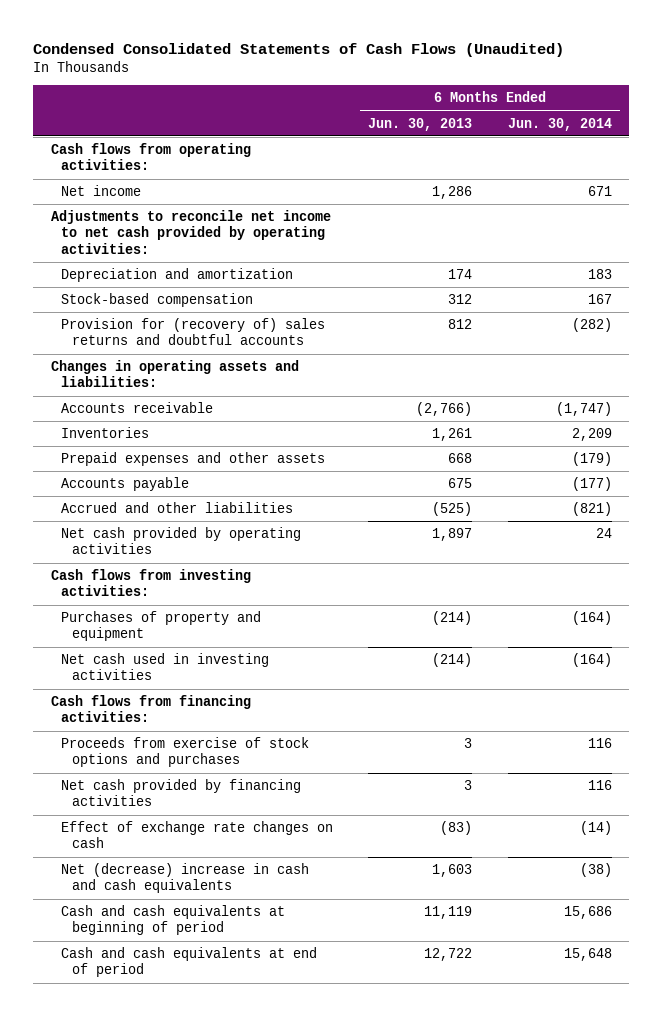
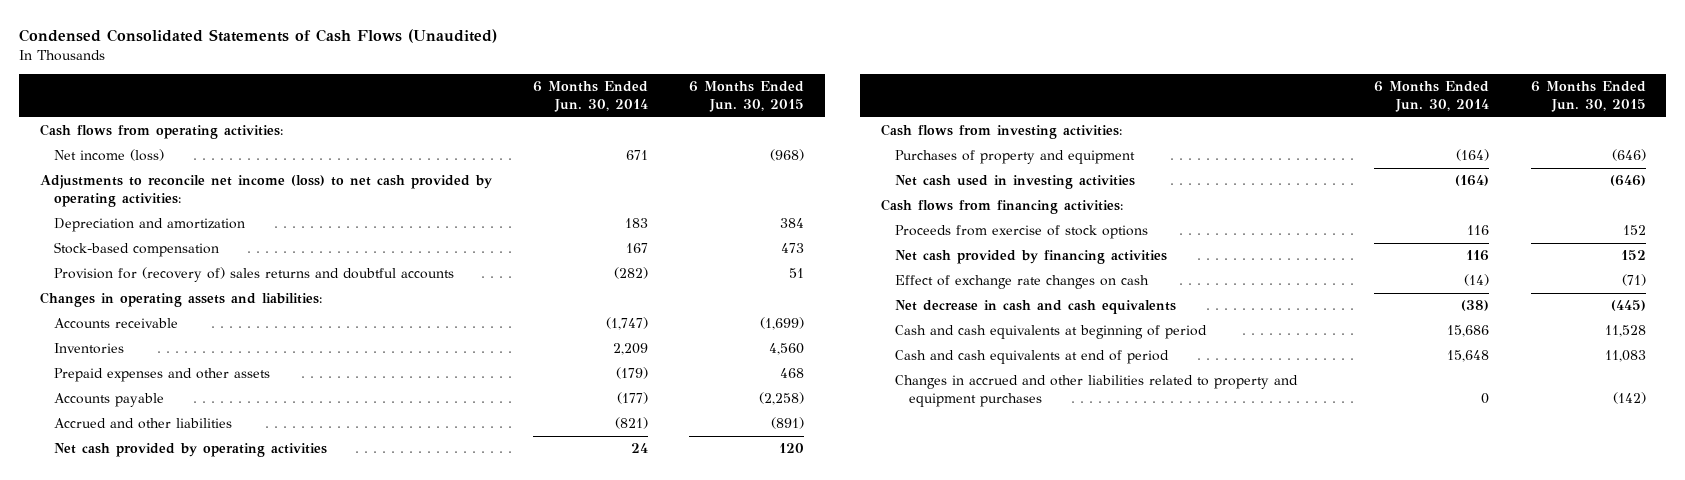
[368,117,473,131] Jun. 30, 2013 -> none
none -> [689,81,805,113] 6 Months Ended Jun. 30, 2015
[61,185,142,197] Net income -> [53,149,164,162] Net income (loss)
[50,210,331,254] Adjustments to reconcile net income to net cash provided by operating activities: -> [39,175,492,208] Adjustments to reconcile net income (loss) to net cash provided by operating activities:
[61,737,310,768] Proceeds from exercise of stock options and purchases -> [895,225,1149,240] Proceeds from exercise of stock options
[61,863,310,894] Net (decrease) increase in cash and cash equivalents -> [895,300,1177,315] Net decrease in cash and cash equivalents
none -> [895,375,1299,408] Changes in accrued and other liabilities related to property and equipment purchases

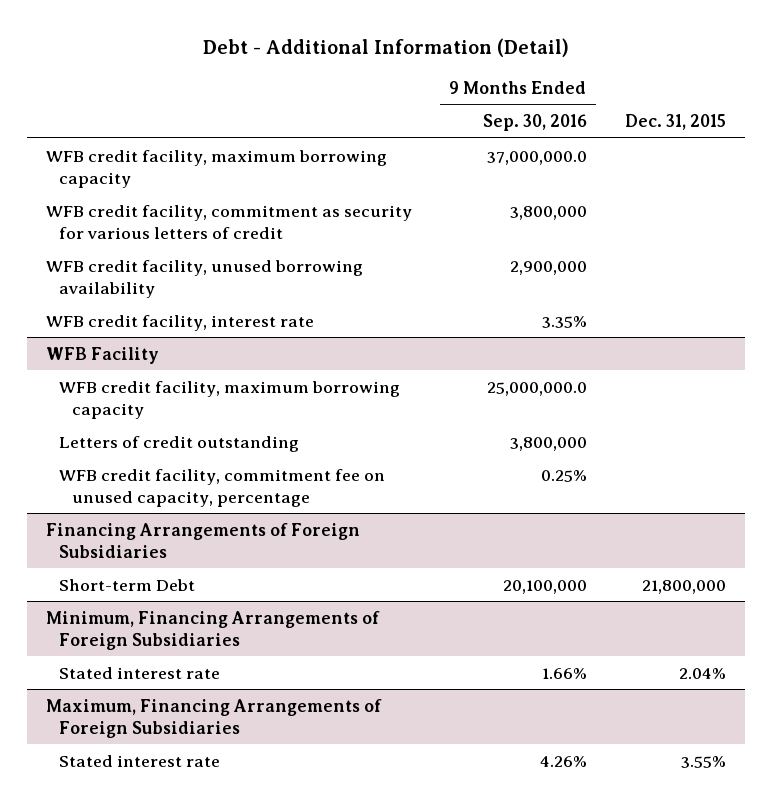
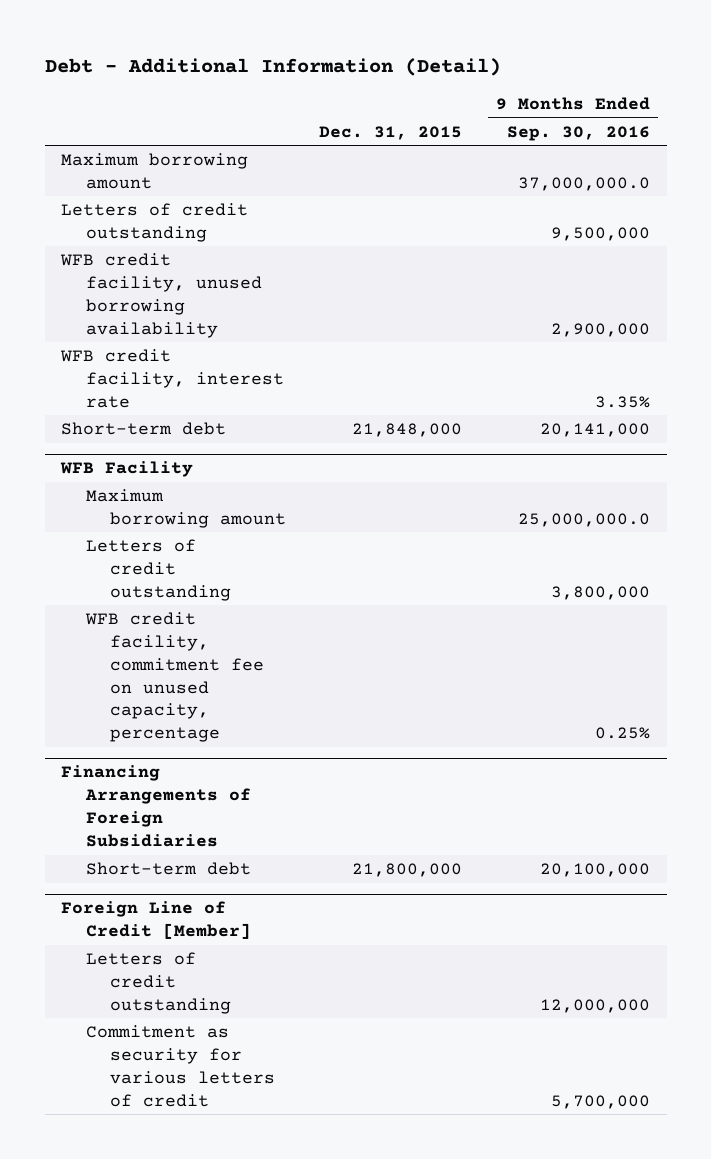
[45,204,412,239] WFB credit facility, commitment as security for various letters of credit -> none
[45,149,387,188] WFB credit facility, maximum borrowing capacity -> [61,152,249,189] Maximum borrowing amount
none -> [61,202,249,242] Letters of credit outstanding
none -> [61,421,227,435] Short-term debt
[59,380,401,419] WFB credit facility, maximum borrowing capacity -> [85,488,287,528] Maximum borrowing amount
[45,610,380,650] Minimum, Financing Arrangements of Foreign Subsidiaries -> none
[59,666,221,679] Stated interest rate -> none
[45,698,382,738] Maximum, Financing Arrangements of Foreign Subsidiaries -> none
[59,754,221,767] Stated interest rate -> none
[59,578,196,591] Short-term Debt -> [85,861,251,875] Short-term debt
none -> [61,901,251,940] Foreign Line of Credit [Member]
none -> [85,951,232,1014] Letters of credit outstanding
none -> [85,1024,276,1107] Commitment as security for various letters of credit

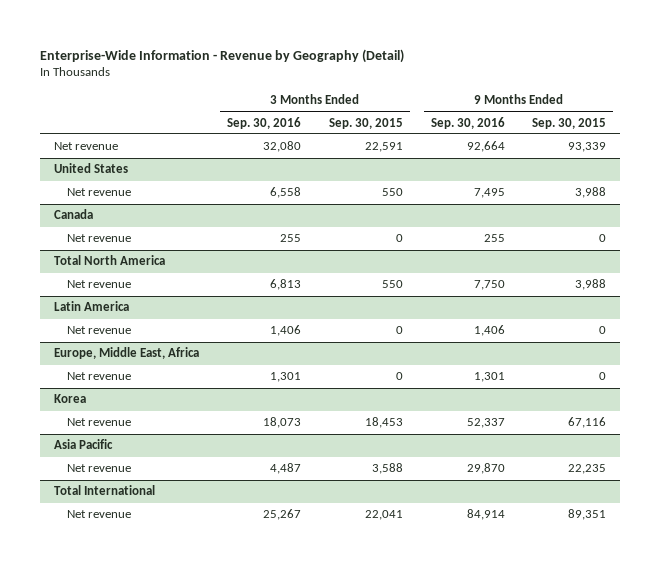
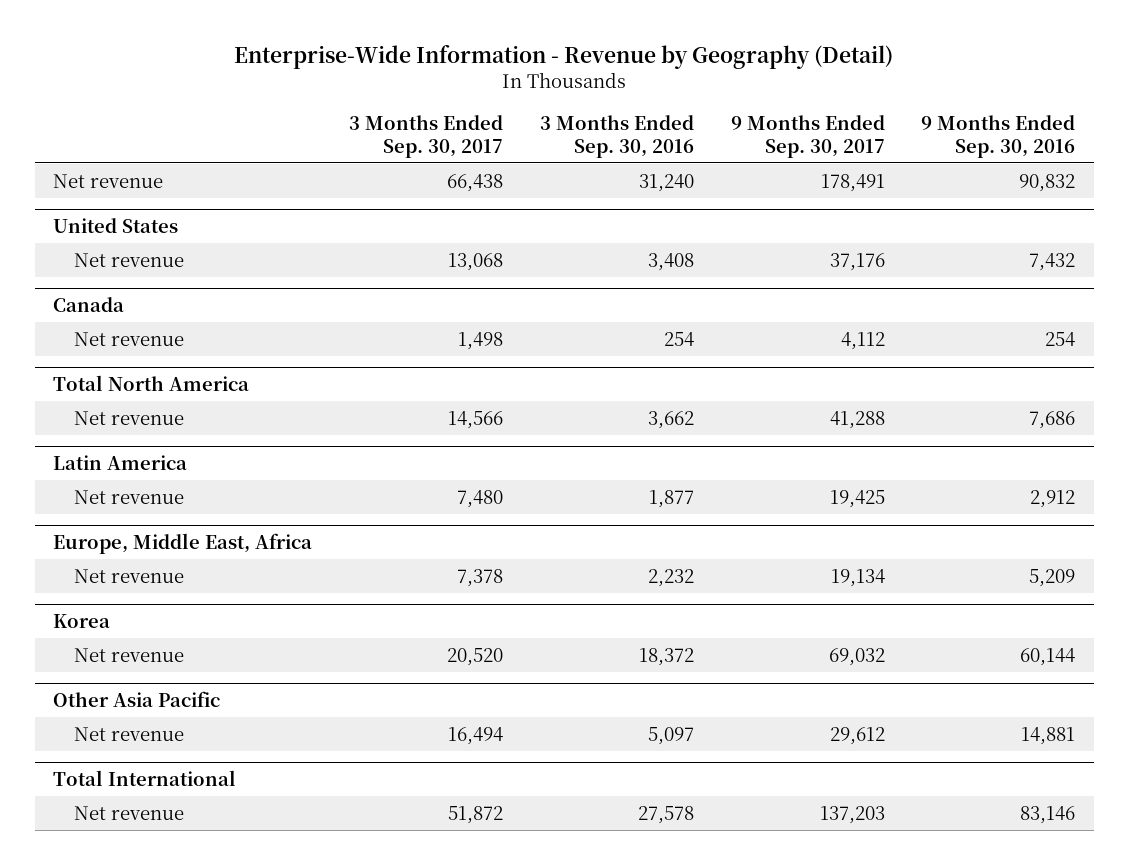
[328,117,403,129] Sep. 30, 2015 -> none
[532,117,607,129] Sep. 30, 2015 -> none
none -> [348,114,503,158] 3 Months Ended Sep. 30, 2017
none -> [730,114,885,158] 9 Months Ended Sep. 30, 2017
[263,141,302,153] 32,080 -> [638,173,694,192] 31,240
[466,141,505,153] 92,664 -> [1019,173,1076,192] 90,832
[270,187,302,199] 6,558 -> [647,252,694,271] 3,408
[473,188,505,199] 7,495 -> [1029,252,1076,271] 7,432
[280,234,302,243] 255 -> [663,331,694,346] 254
[483,234,505,243] 255 -> [1045,331,1076,346] 254
[270,279,302,291] 6,813 -> [647,410,694,429] 3,662
[473,280,505,291] 7,750 -> [1029,410,1076,429] 7,686
[270,325,302,337] 1,406 -> [648,489,694,508] 1,877
[473,325,505,337] 1,406 -> [1030,489,1076,508] 2,912
[270,372,302,383] 1,301 -> [647,568,694,587] 2,232
[473,372,505,383] 1,301 -> [1029,568,1076,587] 5,209
[263,417,302,429] 18,073 -> [638,647,694,666] 18,372
[466,418,505,429] 52,337 -> [1020,647,1076,666] 60,144
[54,439,114,450] Asia Pacific -> [53,690,221,707] Other Asia Pacific
[270,463,302,475] 4,487 -> [647,726,694,745] 5,097
[466,463,505,475] 29,870 -> [1021,726,1076,745] 14,881
[263,509,302,521] 25,267 -> [637,805,694,824] 27,578
[466,509,505,521] 84,914 -> [1020,805,1076,824] 83,146

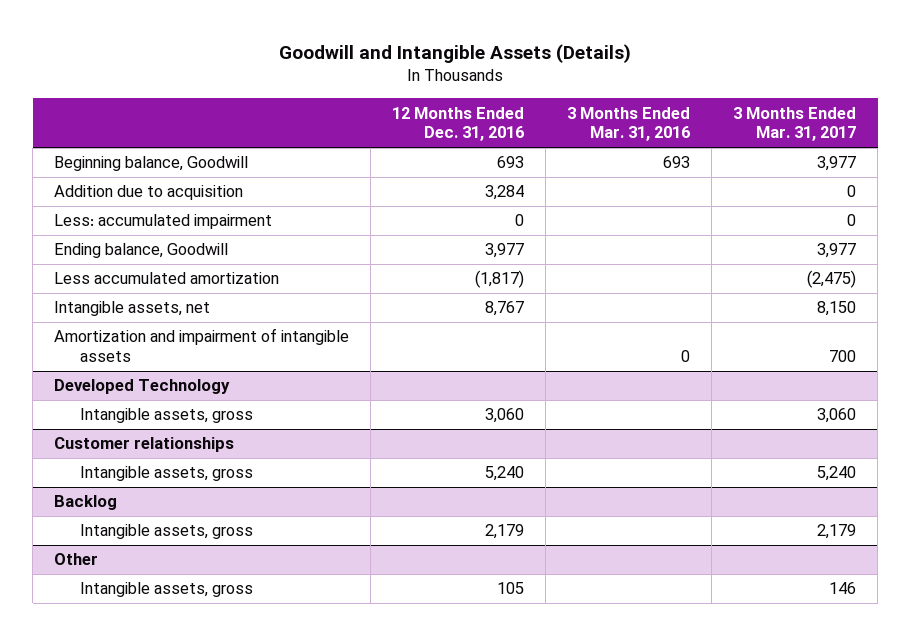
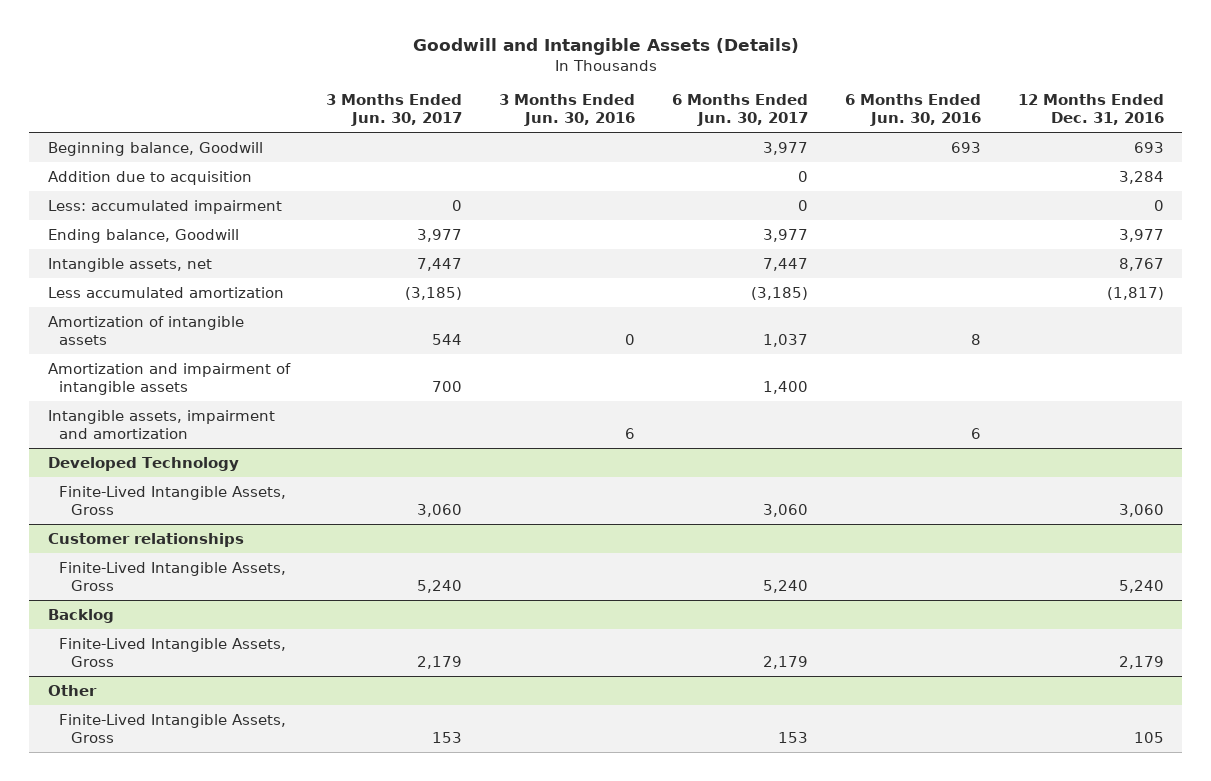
[567,106,691,142] 3 Months Ended Mar. 31, 2016 -> none
[733,106,857,142] 3 Months Ended Mar. 31, 2017 -> none
none -> [326,93,463,126] 3 Months Ended Jun. 30, 2017
none -> [499,93,636,126] 3 Months Ended Jun. 30, 2016
none -> [671,93,808,126] 6 Months Ended Jun. 30, 2017
none -> [844,93,981,126] 6 Months Ended Jun. 30, 2016
[54,272,280,285] Less accumulated amortization -> [47,286,284,298] Less accumulated amortization
none -> [47,315,244,345] Amortization of intangible assets
none -> [47,409,275,439] Intangible assets, impairment and amortization
[79,408,253,424] Intangible assets, gross -> [59,485,287,515] Finite-Lived Intangible Assets, Gross
[79,466,253,482] Intangible assets, gross -> [59,561,287,591] Finite-Lived Intangible Assets, Gross
[79,524,253,540] Intangible assets, gross -> [59,637,287,667] Finite-Lived Intangible Assets, Gross
[79,582,253,598] Intangible assets, gross -> [59,713,287,743] Finite-Lived Intangible Assets, Gross

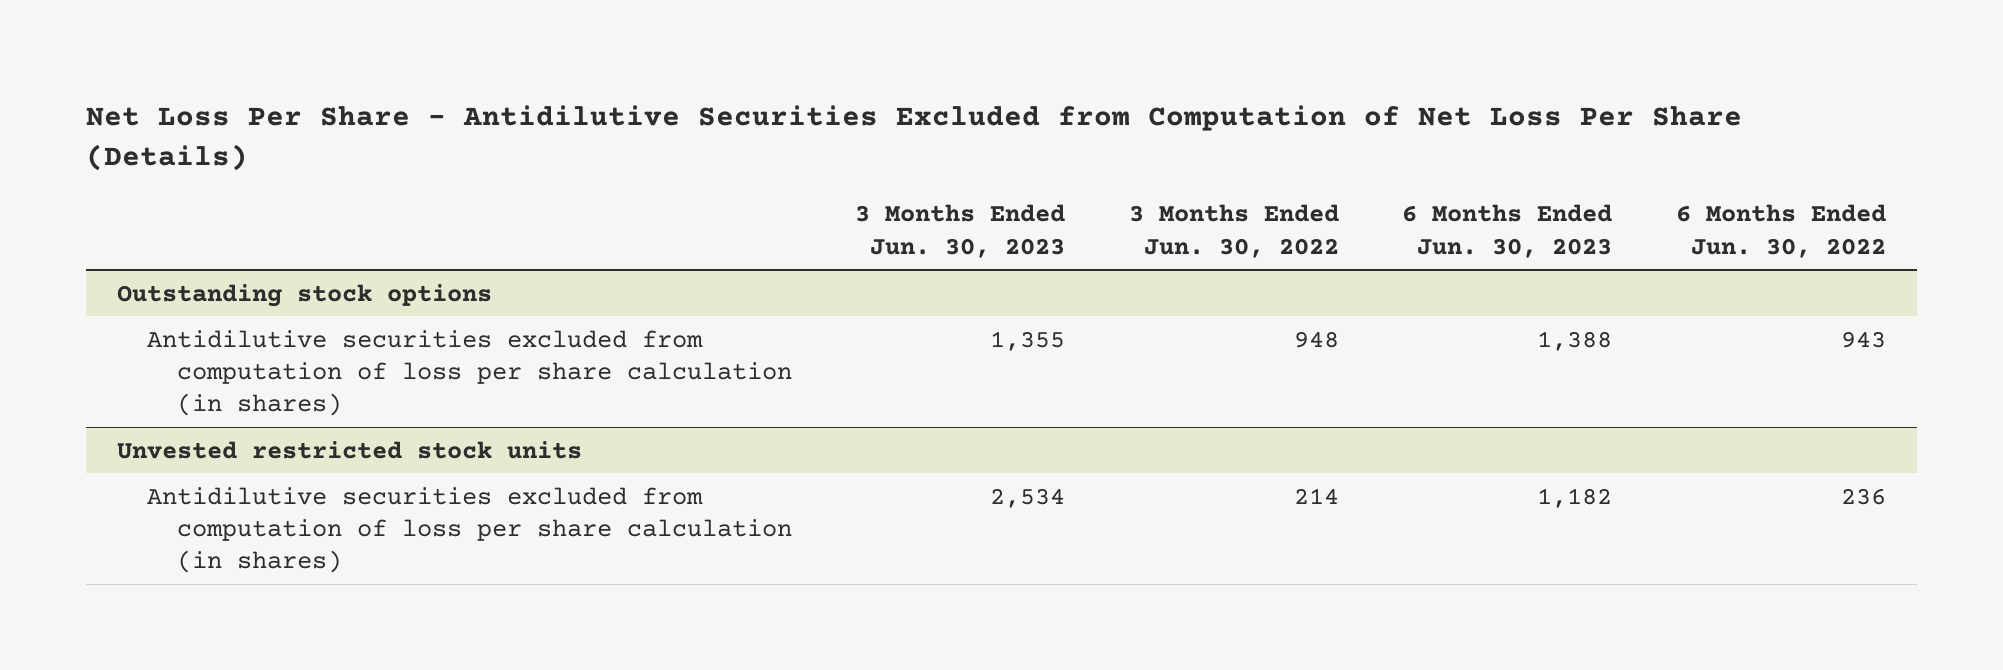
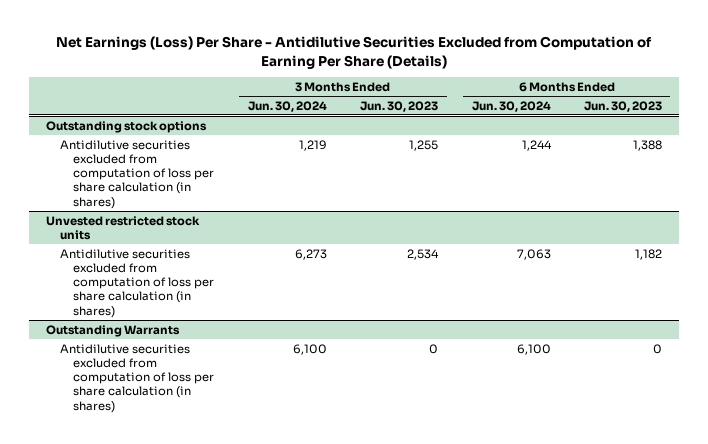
[85,105,1742,172] Net Loss Per Share - Antidilutive Securities Excluded from Computation of Net Loss Per Share (Details) -> [56,36,653,69] Net Earnings (Loss) Per Share - Antidilutive Securities Excluded from Computation of Earning Per Share (Details)
[1128,204,1339,258] 3 Months Ended Jun. 30, 2022 -> none
[1675,204,1886,258] 6 Months Ended Jun. 30, 2022 -> none
none -> [247,100,327,112] Jun. 30, 2024
none -> [471,100,551,112] Jun. 30, 2024
[990,330,1066,351] 1,355 -> [409,139,439,151] 1,255
none -> [46,324,181,337] Outstanding Warrants
none -> [59,343,215,413] Antidilutive securities excluded from computation of loss per share calculation (in shares)

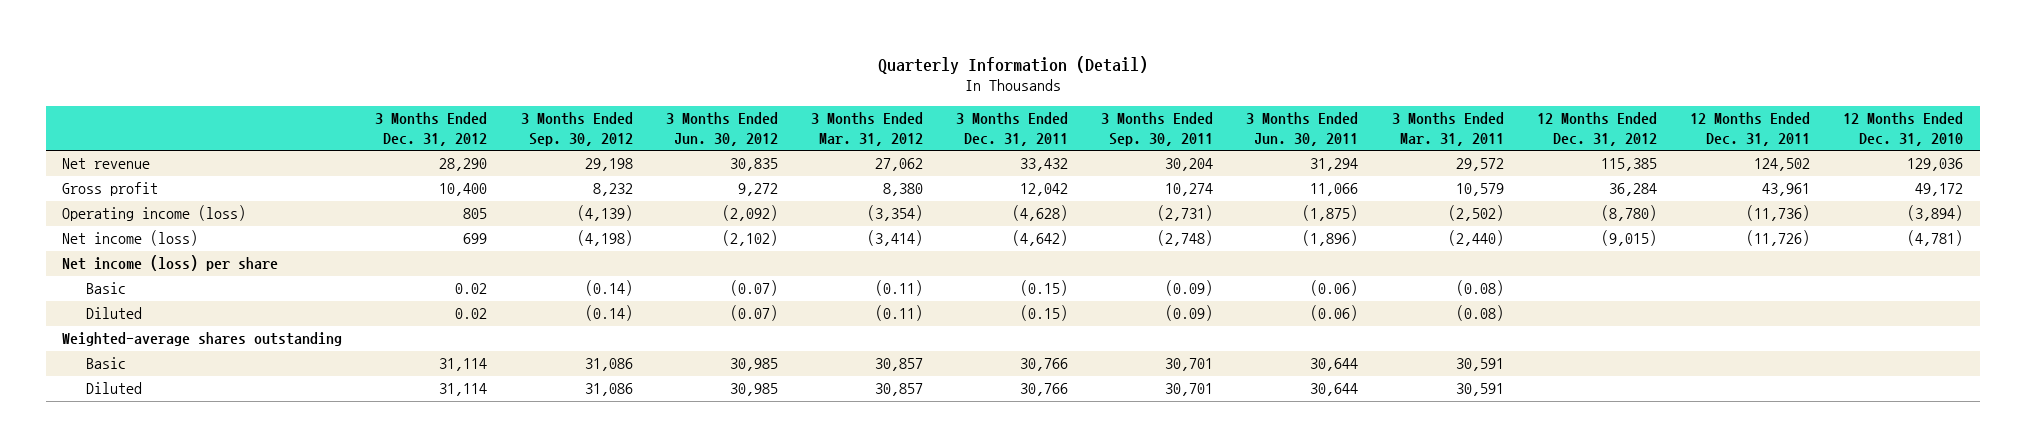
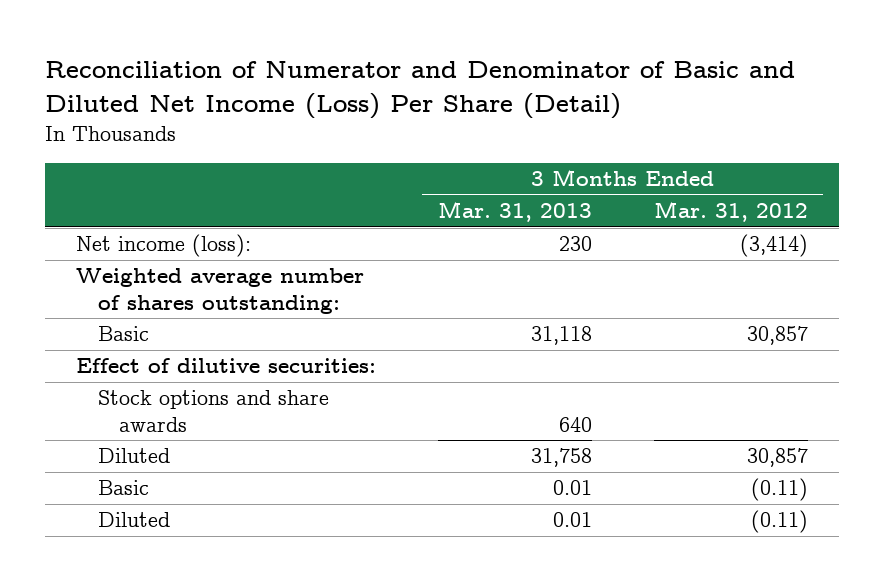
[877,55,1148,74] Quarterly Information (Detail) -> [44,61,795,120] Reconciliation of Numerator and Denominator of Basic and Diluted Net Income (Loss) Per Share (Detail)
[375,112,488,146] 3 Months Ended Dec. 31, 2012 -> none
[520,112,633,146] 3 Months Ended Sep. 30, 2012 -> none
[665,112,778,146] 3 Months Ended Jun. 30, 2012 -> none
[956,112,1069,146] 3 Months Ended Dec. 31, 2011 -> none
[1101,112,1214,146] 3 Months Ended Sep. 30, 2011 -> none
[1246,112,1359,146] 3 Months Ended Jun. 30, 2011 -> none
[1391,112,1504,146] 3 Months Ended Mar. 31, 2011 -> none
[1536,112,1657,146] 12 Months Ended Dec. 31, 2012 -> none
[1689,112,1810,146] 12 Months Ended Dec. 31, 2011 -> none
[1843,112,1964,146] 12 Months Ended Dec. 31, 2010 -> none
none -> [437,201,592,223] Mar. 31, 2013
[62,158,151,170] Net revenue -> none
[62,182,159,197] Gross profit -> none
[62,205,247,222] Operating income (loss) -> none
[62,255,279,272] Net income (loss) per share -> none
[62,230,199,247] Net income (loss) -> [75,234,251,258] Net income (loss):
[62,332,343,347] Weighted-average shares outstanding -> [75,268,364,314] Weighted average number of shares outstanding:
none -> [75,358,376,374] Effect of dilutive securities:
none -> [97,390,329,432] Stock options and share awards
[86,282,127,295] Basic -> [97,480,149,496] Basic
[86,307,143,320] Diluted -> [97,512,170,528] Diluted

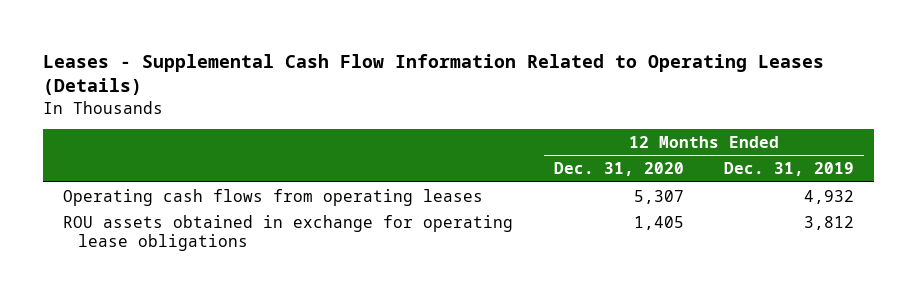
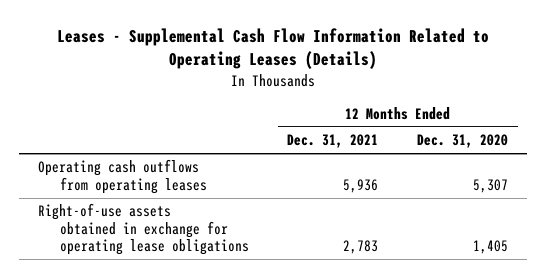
[724,162,855,177] Dec. 31, 2019 -> none
none -> [287,134,379,149] Dec. 31, 2021
[63,188,484,206] Operating cash flows from operating leases -> [38,159,207,194] Operating cash outflows from operating leases
[63,214,514,251] ROU assets obtained in exchange for operating lease obligations -> [38,203,249,256] Right-of-use assets obtained in exchange for operating lease obligations

